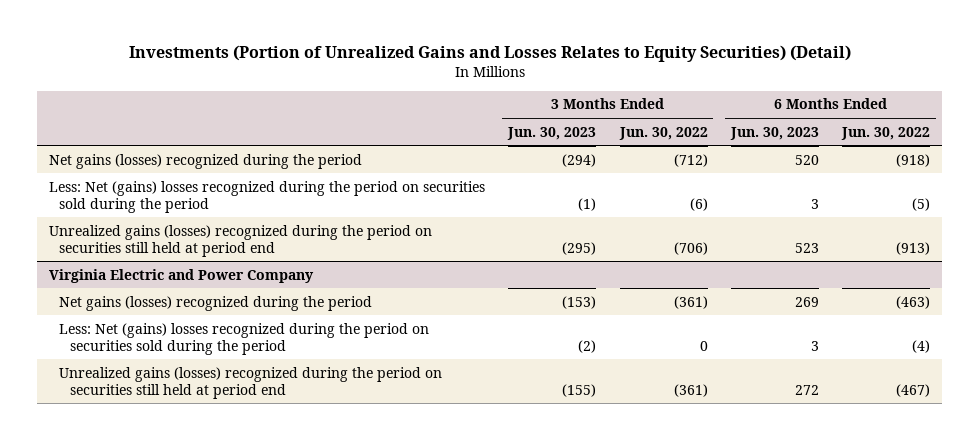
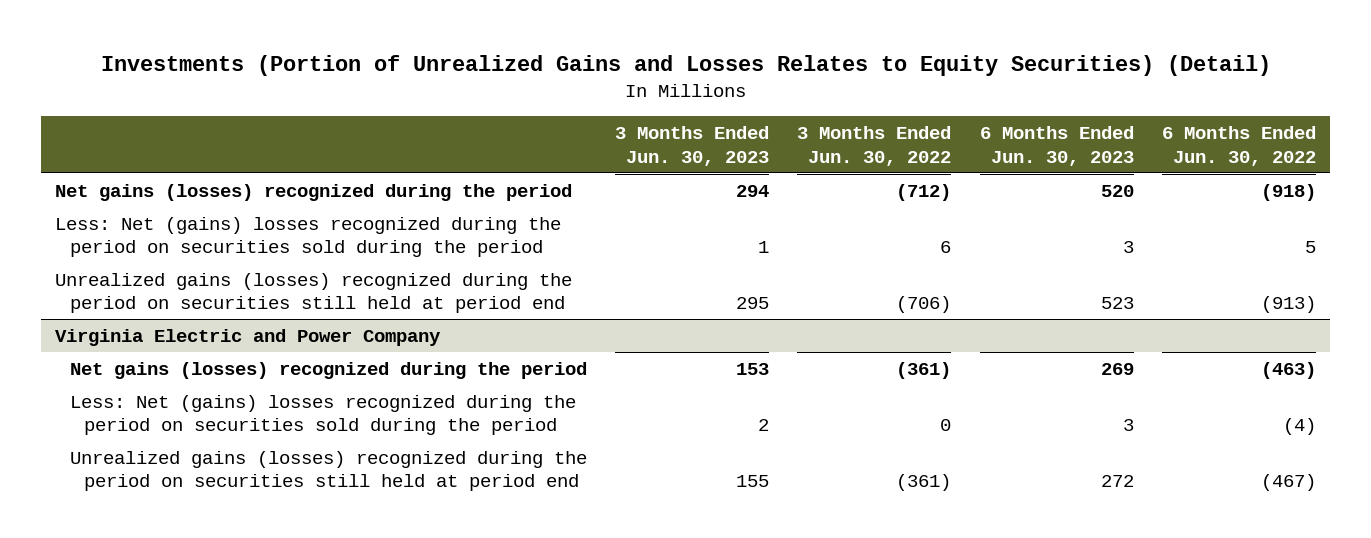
[562,153,597,167] (294) -> [735,184,769,197] 294
[578,197,597,211] (1) -> [757,241,769,254] 1
[689,197,708,211] (6) -> [940,241,952,254] 6
[912,197,931,211] (5) -> [1304,241,1316,254] 5
[562,241,597,255] (295) -> [735,297,769,310] 295
[562,295,597,309] (153) -> [735,362,769,375] 153
[578,339,597,353] (2) -> [757,419,769,432] 2
[562,383,597,397] (155) -> [735,475,769,488] 155

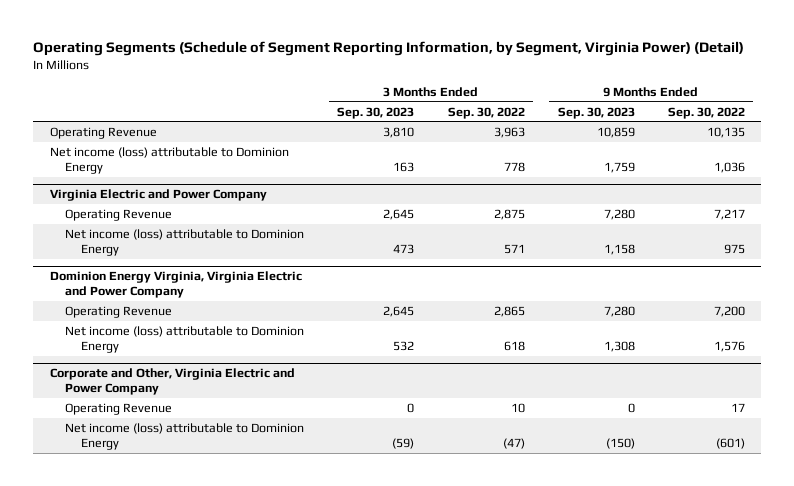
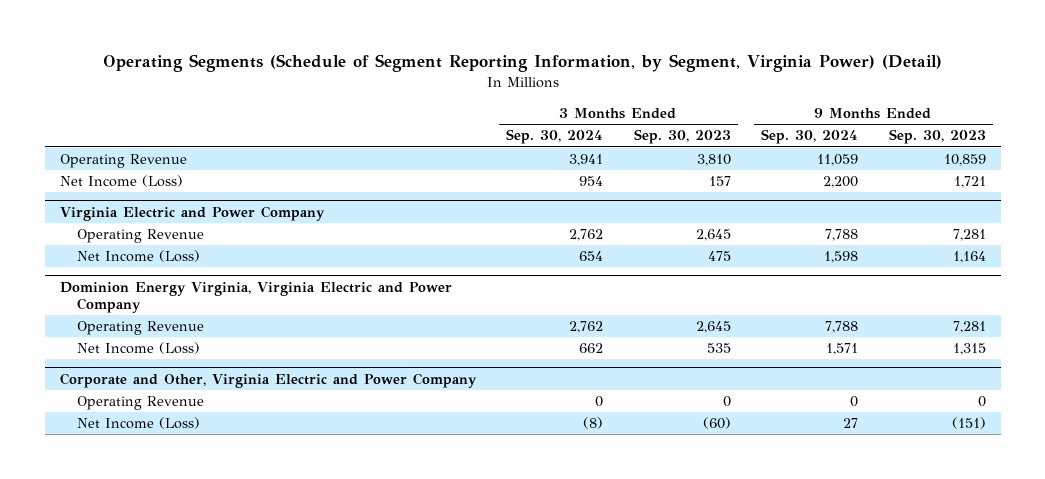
[447,106,525,119] Sep. 30, 2022 -> none
[667,106,745,119] Sep. 30, 2022 -> none
none -> [506,129,604,145] Sep. 30, 2024
none -> [761,129,859,145] Sep. 30, 2024
[49,146,289,174] Net income (loss) attributable to Dominion Energy -> [59,175,183,188] Net Income (Loss)
[393,161,415,172] 163 -> [708,176,731,187] 157
[603,161,635,173] 1,759 -> [953,176,986,189] 1,721
[603,208,635,220] 7,280 -> [952,229,986,242] 7,281
[65,228,305,256] Net income (loss) attributable to Dominion Energy -> [76,250,200,263] Net Income (Loss)
[393,243,415,254] 473 -> [707,251,731,262] 475
[603,243,635,255] 1,158 -> [952,251,986,264] 1,164
[603,305,635,317] 7,280 -> [952,321,986,334] 7,281
[65,325,305,353] Net income (loss) attributable to Dominion Energy -> [76,342,200,355] Net Income (Loss)
[393,340,415,351] 532 -> [706,343,731,354] 535
[603,340,635,352] 1,308 -> [952,343,986,356] 1,315
[65,422,305,450] Net income (loss) attributable to Dominion Energy -> [76,417,200,430] Net Income (Loss)
[392,437,415,449] (59) -> [702,417,731,430] (60)
[605,437,635,449] (150) -> [951,417,986,430] (151)

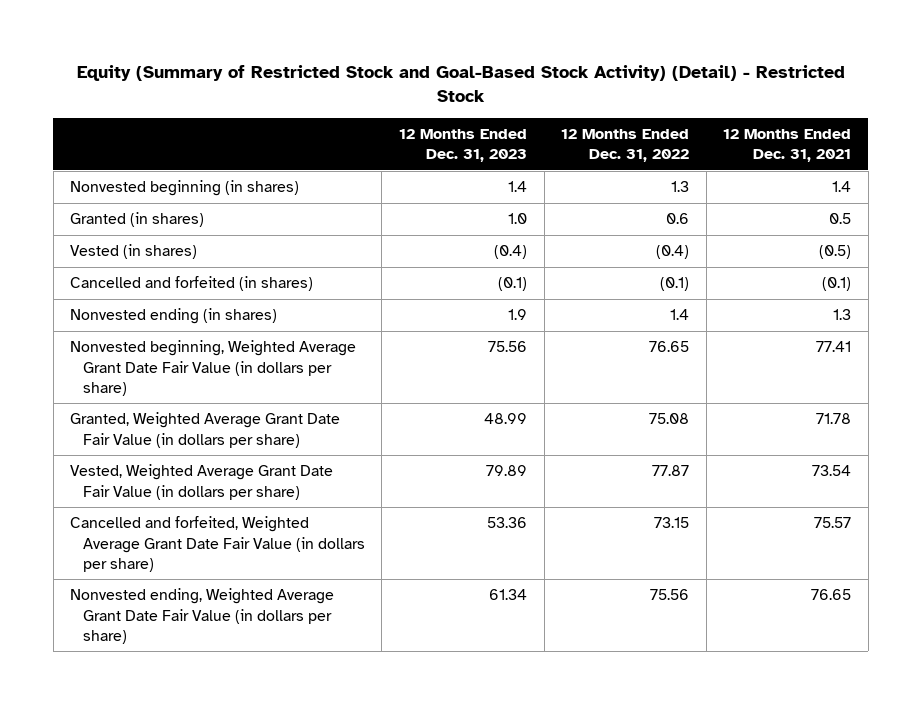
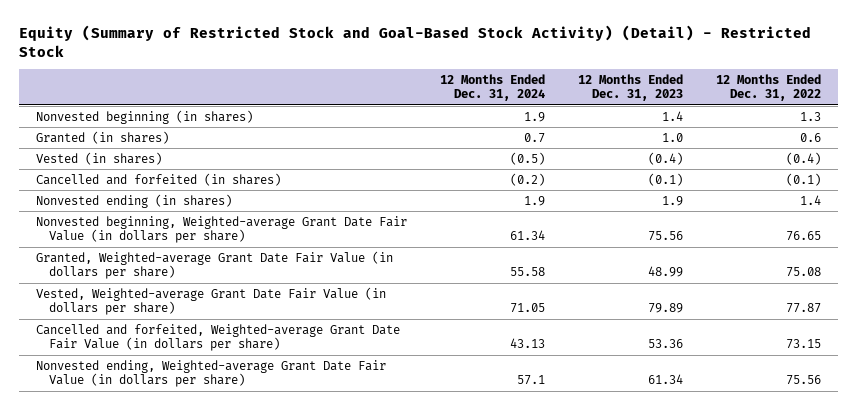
[723,128,852,163] 12 Months Ended Dec. 31, 2021 -> none
none -> [440,73,546,102] 12 Months Ended Dec. 31, 2024
[70,340,357,396] Nonvested beginning, Weighted Average Grant Date Fair Value (in dollars per share) -> [36,215,408,244] Nonvested beginning, Weighted-average Grant Date Fair Value (in dollars per share)
[70,412,341,448] Granted, Weighted Average Grant Date Fair Value (in dollars per share) -> [36,250,394,280] Granted, Weighted-average Grant Date Fair Value (in dollars per share)
[70,464,334,500] Vested, Weighted Average Grant Date Fair Value (in dollars per share) -> [36,286,387,316] Vested, Weighted-average Grant Date Fair Value (in dollars per share)
[70,516,365,572] Cancelled and forfeited, Weighted Average Grant Date Fair Value (in dollars per share) -> [36,323,401,352] Cancelled and forfeited, Weighted-average Grant Date Fair Value (in dollars per share)
[70,588,335,644] Nonvested ending, Weighted Average Grant Date Fair Value (in dollars per share) -> [36,359,387,388] Nonvested ending, Weighted-average Grant Date Fair Value (in dollars per share)

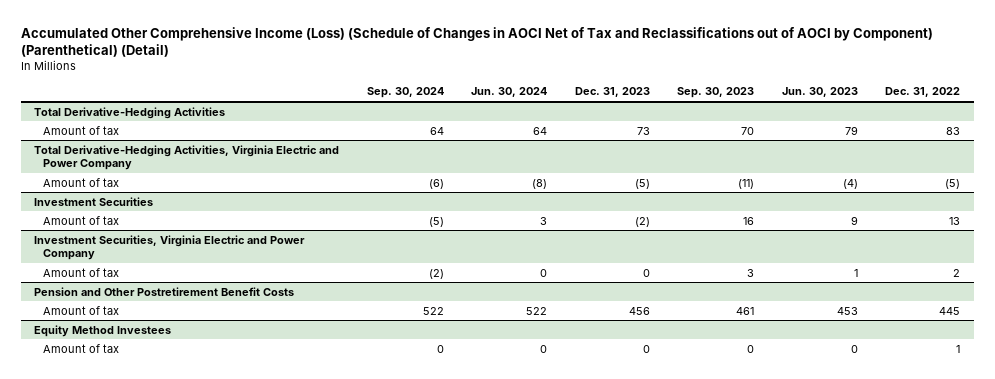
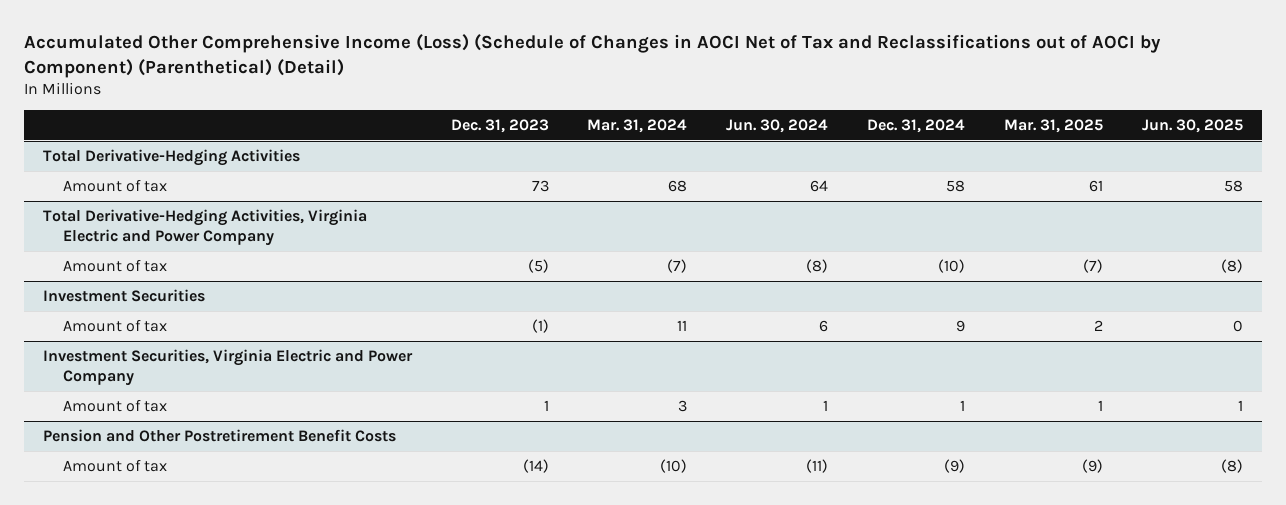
[366,87,444,99] Sep. 30, 2024 -> none
[677,87,755,99] Sep. 30, 2023 -> none
[781,87,858,98] Jun. 30, 2023 -> none
[885,87,961,98] Dec. 31, 2022 -> none
none -> [587,119,688,134] Mar. 31, 2024
none -> [867,119,966,134] Dec. 31, 2024
none -> [1003,119,1103,134] Mar. 31, 2025
none -> [1141,119,1243,134] Jun. 30, 2025
[540,216,548,225] 3 -> [819,319,829,332] 6
[634,216,650,227] (2) -> [531,318,549,333] (1)
[540,268,548,277] 0 -> [823,399,829,411] 1
[642,268,650,277] 0 -> [543,399,549,411] 1
[34,324,172,337] Equity Method Investees -> none
[43,343,120,353] Amount of tax -> none
[526,306,548,315] 522 -> [806,458,829,473] (11)
[628,306,650,315] 456 -> [522,458,549,473] (14)

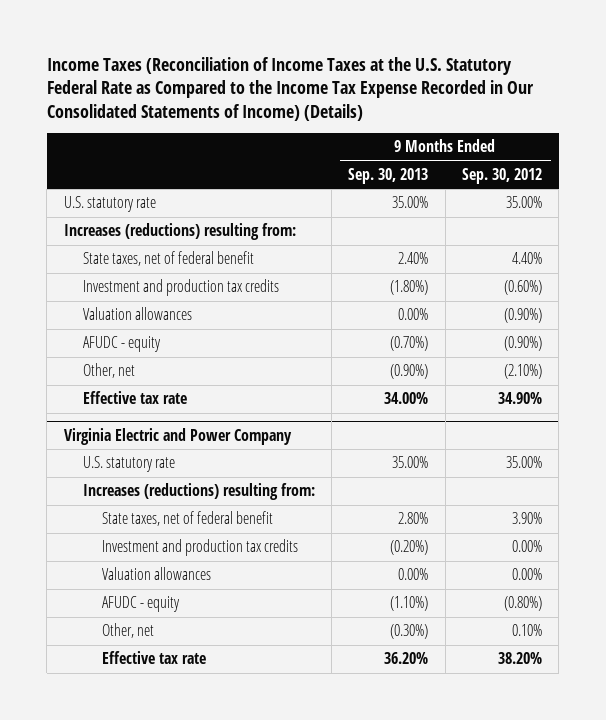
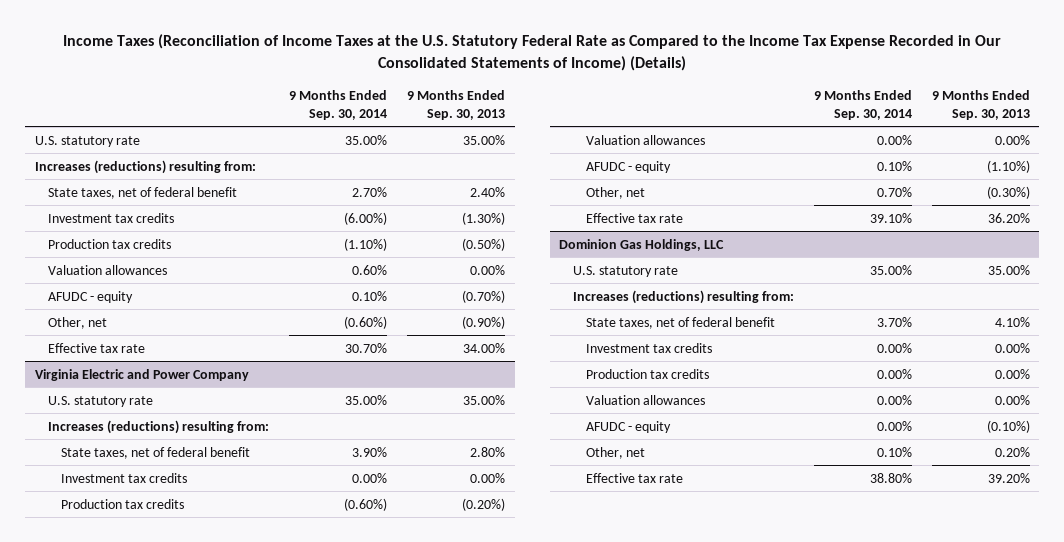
[462,168,543,185] Sep. 30, 2012 -> none
none -> [288,89,387,120] 9 Months Ended Sep. 30, 2014
[82,279,279,297] Investment and production tax credits -> [47,212,174,223] Investment tax credits
[390,280,429,296] (1.80%) -> [461,211,505,225] (1.30%)
none -> [47,238,171,249] Production tax credits
[101,539,298,557] Investment and production tax credits -> [61,472,188,483] Investment tax credits
[390,540,429,556] (0.20%) -> [469,472,505,483] 0.00%
none -> [61,498,185,509] Production tax credits
none -> [559,238,725,251] Dominion Gas Holdings, LLC
none -> [572,265,678,277] U.S. statutory rate
none -> [572,289,794,304] Increases (reductions) resulting from:
none -> [586,316,776,329] State taxes, net of federal benefit
none -> [586,342,713,353] Investment tax credits
none -> [586,368,710,379] Production tax credits
none -> [586,394,706,405] Valuation allowances
none -> [586,420,672,433] AFUDC - equity
none -> [586,446,646,459] Other, net
none -> [586,472,684,483] Effective tax rate

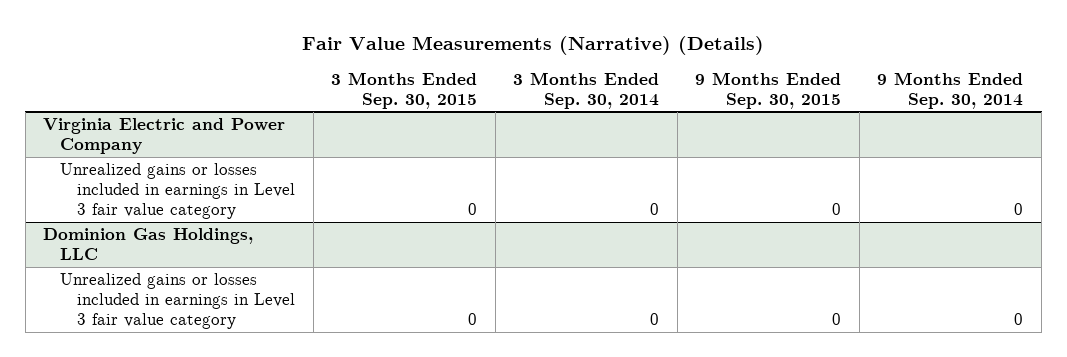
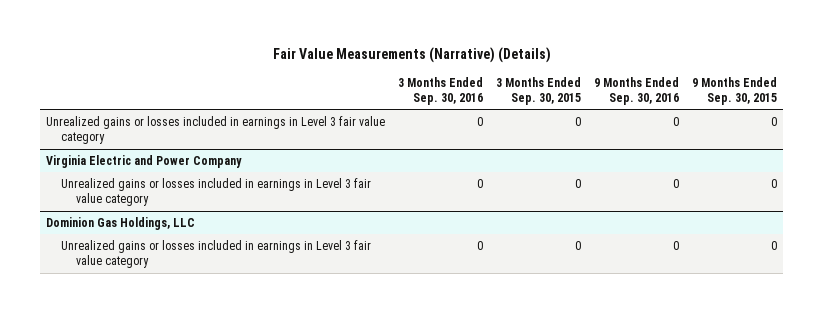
[513,71,660,109] 3 Months Ended Sep. 30, 2014 -> none
[877,71,1024,109] 9 Months Ended Sep. 30, 2014 -> none
none -> [398,76,484,106] 3 Months Ended Sep. 30, 2016
none -> [593,76,679,106] 9 Months Ended Sep. 30, 2016
none -> [46,116,386,145] Unrealized gains or losses included in earnings in Level 3 fair value category

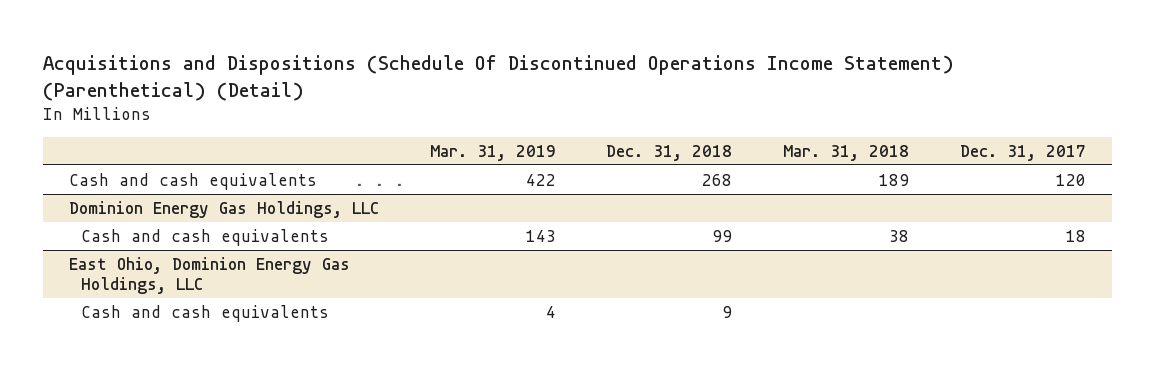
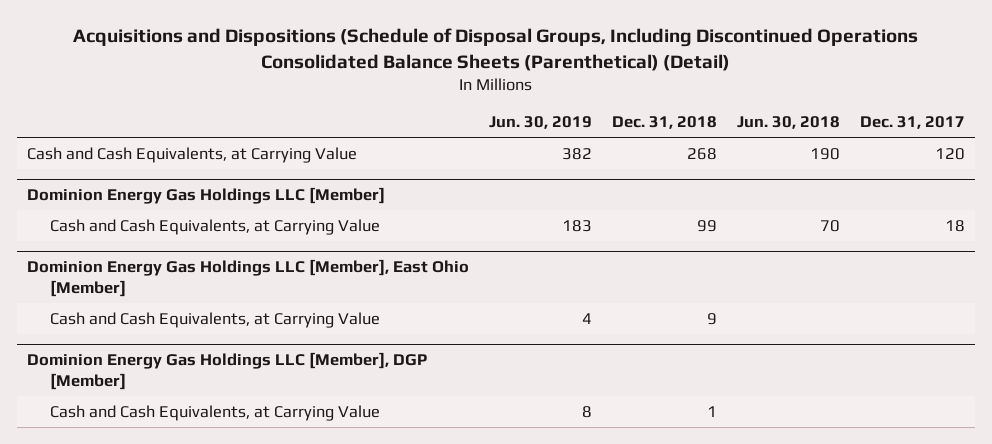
[43,54,955,101] Acquisitions and Dispositions (Schedule Of Discontinued Operations Income Statement) (Parenthetical) (Detail) -> [72,28,918,71] Acquisitions and Dispositions (Schedule of Disposal Groups, Including Discontinued Operations Consolidated Balance Sheets (Parenthetical) (Detail)
[429,144,556,161] Mar. 31, 2019 -> none
[783,144,910,161] Mar. 31, 2018 -> none
none -> [488,116,592,130] Jun. 30, 2019
none -> [736,116,840,130] Jun. 30, 2018
[68,172,317,190] Cash and cash equivalents -> [26,146,357,163] Cash and Cash Equivalents, at Carrying Value
[68,200,379,218] Dominion Energy Gas Holdings, LLC -> [26,187,385,205] Dominion Energy Gas Holdings LLC [Member]
[81,228,330,246] Cash and cash equivalents -> [49,218,380,235] Cash and Cash Equivalents, at Carrying Value
[68,256,350,295] East Ohio, Dominion Energy Gas Holdings, LLC -> [26,259,469,297] Dominion Energy Gas Holdings LLC [Member], East Ohio [Member]
[81,304,330,322] Cash and cash equivalents -> [49,311,380,328] Cash and Cash Equivalents, at Carrying Value
none -> [26,352,427,390] Dominion Energy Gas Holdings LLC [Member], DGP [Member]
none -> [49,404,380,421] Cash and Cash Equivalents, at Carrying Value

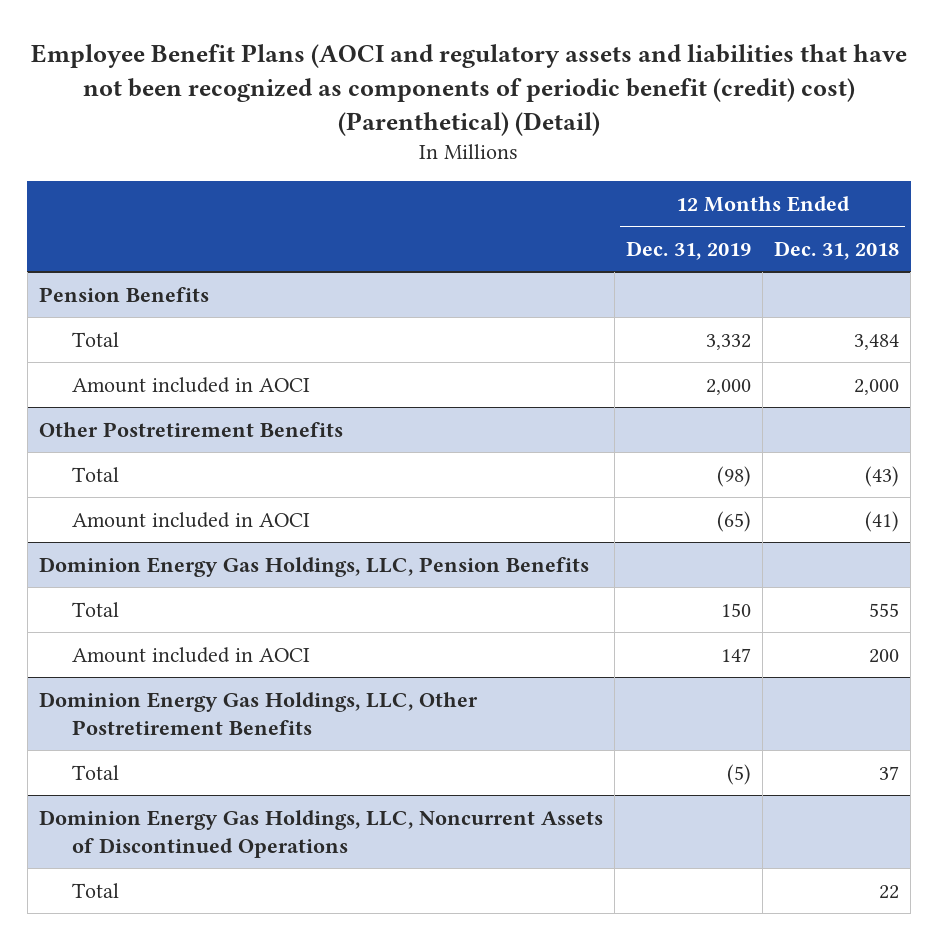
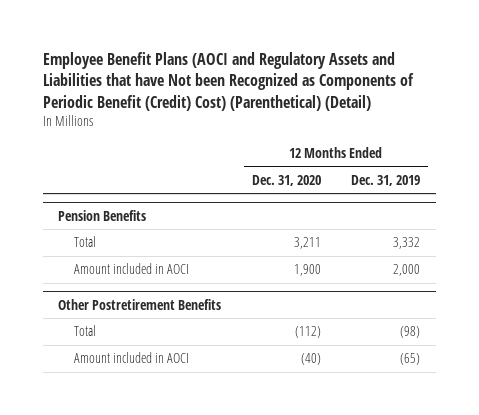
[31,43,908,136] Employee Benefit Plans (AOCI and regulatory assets and liabilities that have not been recognized as components of periodic benefit (credit) cost) (Parenthetical) (Detail) -> [43,51,415,111] Employee Benefit Plans (AOCI and Regulatory Assets and Liabilities that have Not been Recognized as Components of Periodic Benefit (Credit) Cost) (Parenthetical) (Detail)
[774,241,900,261] Dec. 31, 2018 -> none
none -> [251,174,321,186] Dec. 31, 2020
[38,556,589,577] Dominion Energy Gas Holdings, LLC, Pension Benefits -> none
[71,601,119,617] Total -> none
[71,646,310,663] Amount included in AOCI -> none
[38,691,478,736] Dominion Energy Gas Holdings, LLC, Other Postretirement Benefits -> none
[71,764,119,780] Total -> none
[38,809,603,859] Dominion Energy Gas Holdings, LLC, Noncurrent Assets of Discontinued Operations -> none
[71,882,119,898] Total -> none

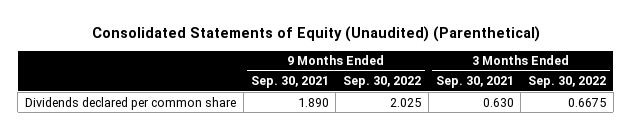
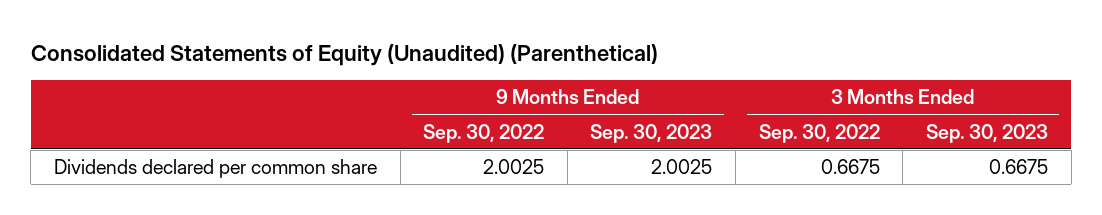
[250,76,329,89] Sep. 30, 2021 -> none
[435,76,514,89] Sep. 30, 2021 -> none
none -> [590,123,713,143] Sep. 30, 2023
none -> [925,123,1048,143] Sep. 30, 2023
[390,97,422,107] 2.025 -> [483,159,545,175] 2.0025

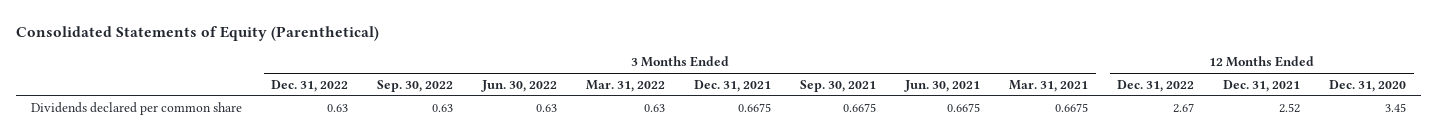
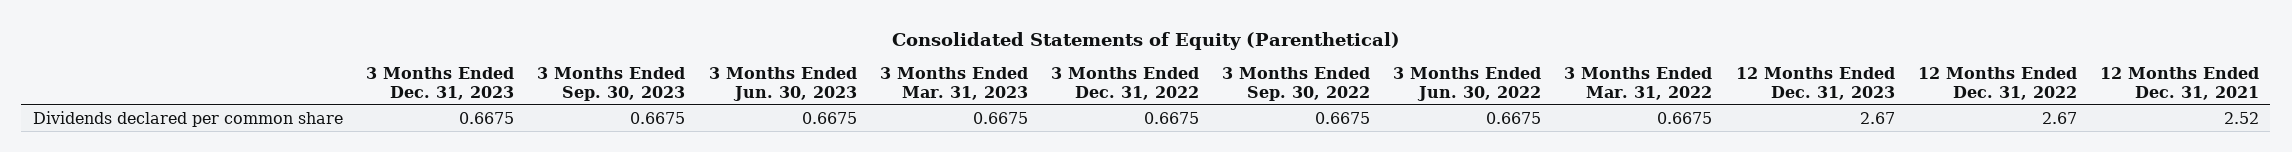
[694,79,772,92] Dec. 31, 2021 -> none
[800,79,877,92] Sep. 30, 2021 -> none
[904,79,981,92] Jun. 30, 2021 -> none
[1009,79,1089,92] Mar. 31, 2021 -> none
[1329,79,1407,92] Dec. 31, 2020 -> none
none -> [366,67,515,101] 3 Months Ended Dec. 31, 2023
none -> [537,67,686,102] 3 Months Ended Sep. 30, 2023
none -> [708,67,857,102] 3 Months Ended Jun. 30, 2023
none -> [879,67,1028,101] 3 Months Ended Mar. 31, 2023
none -> [1735,67,1895,101] 12 Months Ended Dec. 31, 2023
[326,103,348,112] 0.63 -> [1143,111,1199,124] 0.6675
[431,103,453,112] 0.63 -> [1315,111,1371,124] 0.6675
[535,103,557,112] 0.63 -> [1486,111,1542,124] 0.6675
[644,103,666,112] 0.63 -> [1657,111,1713,124] 0.6675

